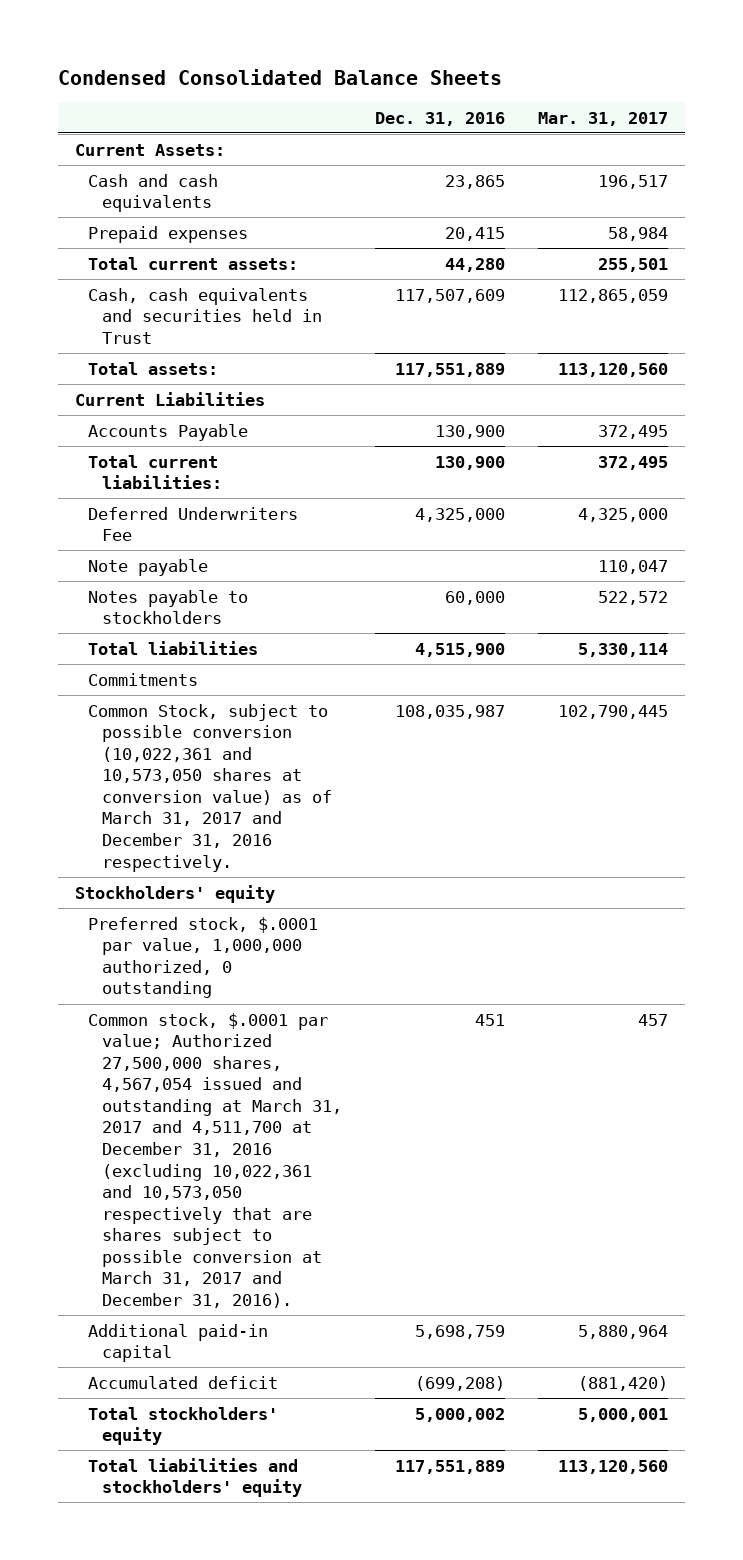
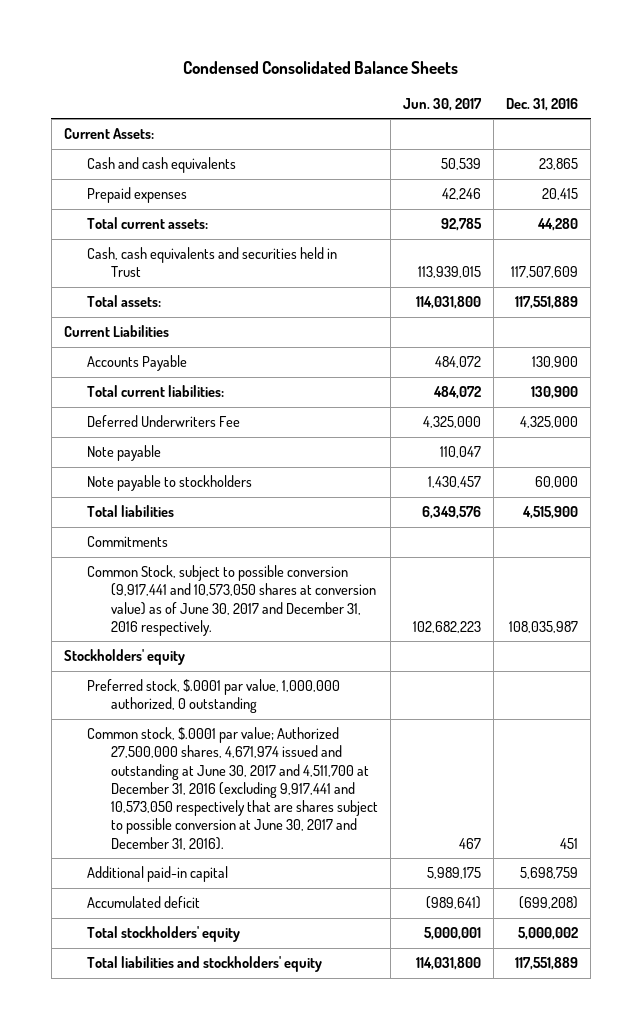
[538,111,669,126] Mar. 31, 2017 -> none
none -> [402,97,482,111] Jun. 30, 2017
[88,589,249,625] Notes payable to stockholders -> [87,475,253,492] Note payable to stockholders
[88,703,332,872] Common Stock, subject to possible conversion (10,022,361 and 10,573,050 shares at conversion value) as of March 31, 2017 and December 31, 2016 respectively. -> [87,565,376,636] Common Stock, subject to possible conversion (9,917,441 and 10,573,050 shares at conversion value) as of June 30, 2017 and December 31, 2016 respectively.
[88,1012,342,1308] Common stock, $.0001 par value; Authorized 27,500,000 shares, 4,567,054 issued and outstanding at March 31, 2017 and 4,511,700 at December 31, 2016 (excluding 10,022,361 and 10,573,050 respectively that are shares subject to possible conversion at March 31, 2017 and December 31, 2016). -> [87,727,378,850] Common stock, $.0001 par value; Authorized 27,500,000 shares, 4,671,974 issued and outstanding at June 30, 2017 and 4,511,700 at December 31, 2016 (excluding 9,917,441 and 10,573,050 respectively that are shares subject to possible conversion at June 30, 2017 and December 31, 2016).

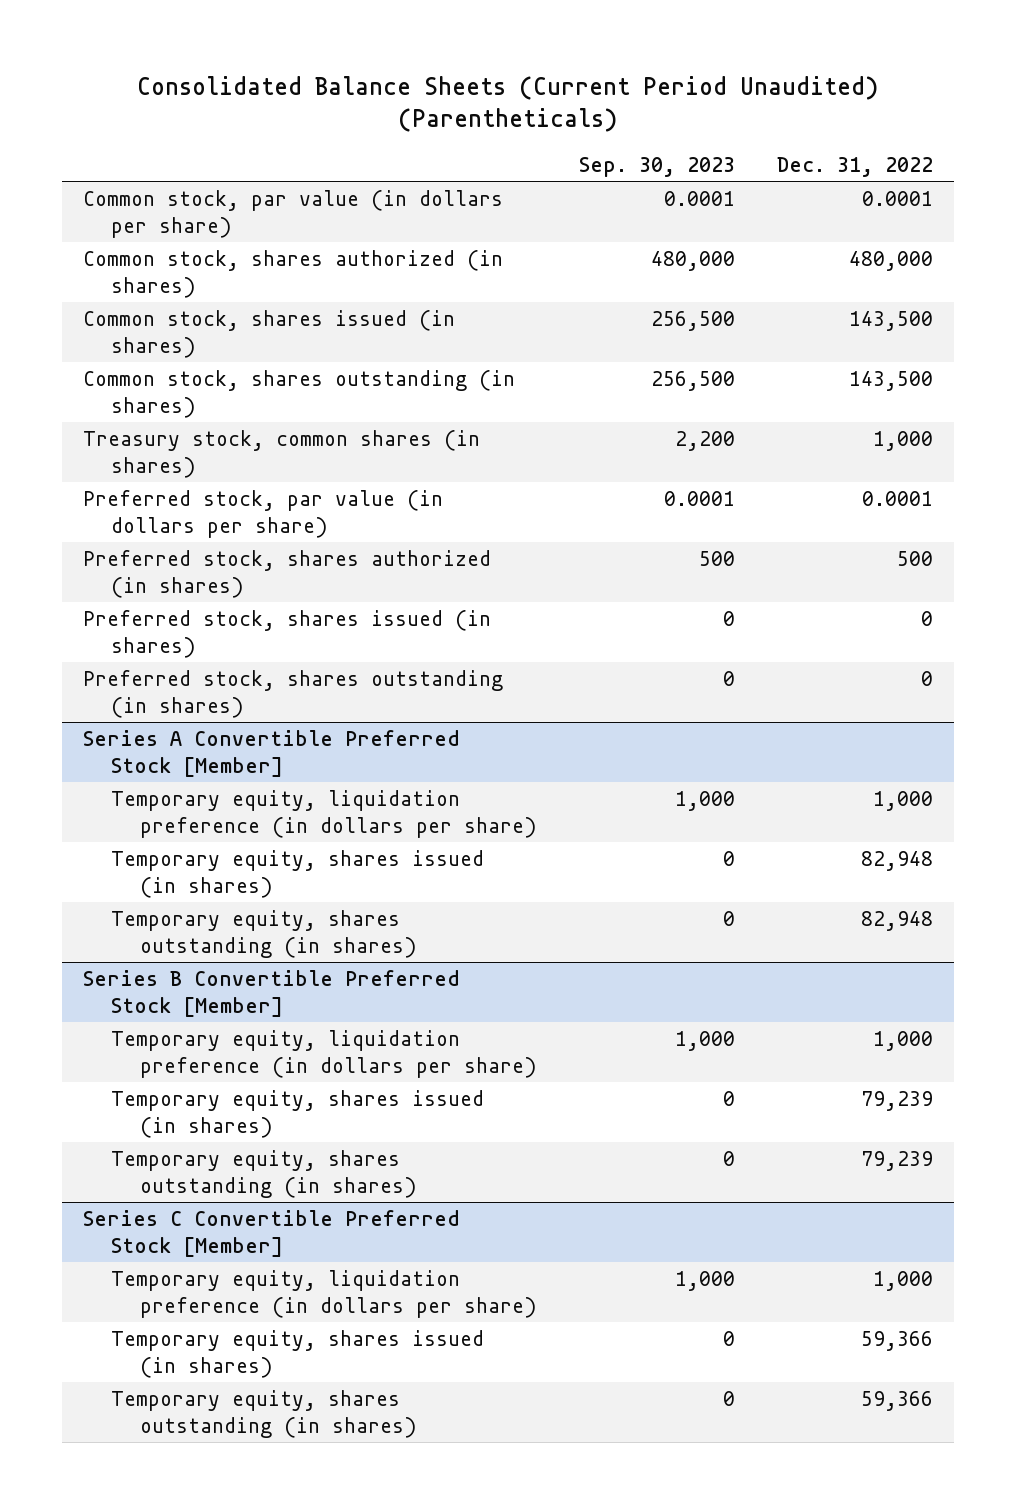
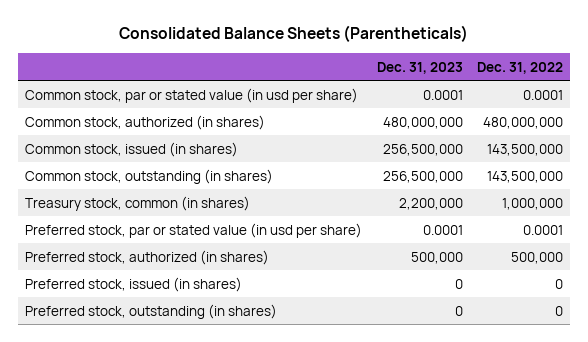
[137,75,879,133] Consolidated Balance Sheets (Current Period Unaudited) (Parentheticals) -> [119,25,469,43] Consolidated Balance Sheets (Parentheticals)
[579,157,736,178] Sep. 30, 2023 -> none
none -> [376,61,463,74] Dec. 31, 2023
[83,729,461,777] Series A Convertible Preferred Stock [Member] -> none
[111,789,537,838] Temporary equity, liquidation preference (in dollars per share) -> none
[111,849,485,898] Temporary equity, shares issued (in shares) -> none
[111,909,417,958] Temporary equity, shares outstanding (in shares) -> none
[83,969,461,1017] Series B Convertible Preferred Stock [Member] -> none
[111,1029,537,1078] Temporary equity, liquidation preference (in dollars per share) -> none
[111,1089,485,1138] Temporary equity, shares issued (in shares) -> none
[111,1149,417,1198] Temporary equity, shares outstanding (in shares) -> none
[83,1209,461,1257] Series C Convertible Preferred Stock [Member] -> none
[111,1269,537,1318] Temporary equity, liquidation preference (in dollars per share) -> none
[111,1329,485,1378] Temporary equity, shares issued (in shares) -> none
[111,1389,417,1438] Temporary equity, shares outstanding (in shares) -> none
[83,189,504,238] Common stock, par value (in dollars per share) -> [25,87,359,103] Common stock, par or stated value (in usd per share)
[83,249,504,298] Common stock, shares authorized (in shares) -> [25,114,266,130] Common stock, authorized (in shares)
[849,250,934,271] 480,000 -> [482,116,563,129] 480,000,000
[83,309,456,358] Common stock, shares issued (in shares) -> [25,141,239,157] Common stock, issued (in shares)
[849,310,934,331] 143,500 -> [486,143,563,156] 143,500,000
[83,369,516,418] Common stock, shares outstanding (in shares) -> [25,168,274,184] Common stock, outstanding (in shares)
[849,370,934,391] 143,500 -> [486,170,563,183] 143,500,000
[83,429,481,478] Treasury stock, common shares (in shares) -> [25,195,251,211] Treasury stock, common (in shares)
[873,430,934,451] 1,000 -> [501,197,563,210] 1,000,000
[83,489,444,538] Preferred stock, par value (in dollars per share) -> [25,222,363,238] Preferred stock, par or stated value (in usd per share)
[83,549,492,598] Preferred stock, shares authorized (in shares) -> [25,249,270,265] Preferred stock, authorized (in shares)
[897,550,934,566] 500 -> [510,251,563,264] 500,000
[83,609,492,658] Preferred stock, shares issued (in shares) -> [25,276,243,292] Preferred stock, issued (in shares)
[83,669,504,718] Preferred stock, shares outstanding (in shares) -> [25,303,278,319] Preferred stock, outstanding (in shares)

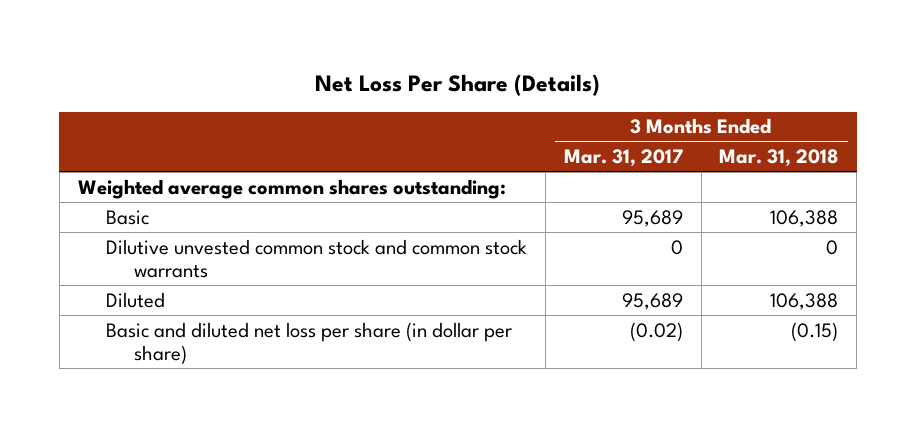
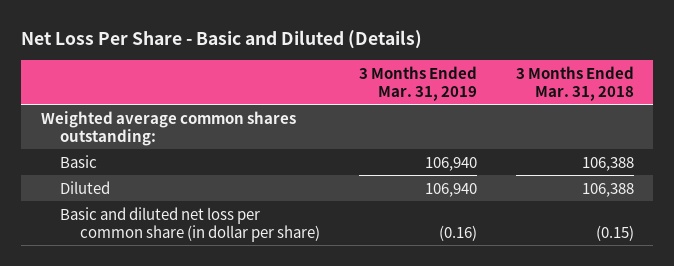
[314,74,600,97] Net Loss Per Share (Details) -> [21,29,423,49] Net Loss Per Share - Basic and Diluted (Details)
[563,148,683,167] Mar. 31, 2017 -> none
none -> [358,65,477,101] 3 Months Ended Mar. 31, 2019
[105,238,527,279] Dilutive unvested common stock and common stock warrants -> none
[105,321,512,366] Basic and diluted net loss per share (in dollar per share) -> [60,206,320,242] Basic and diluted net loss per common share (in dollar per share)

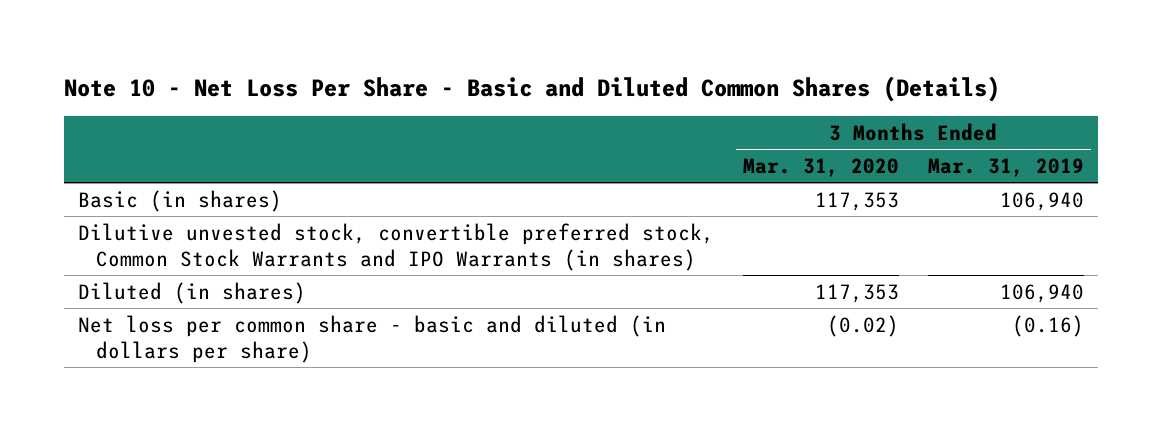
[21,29,423,49] Net Loss Per Share - Basic and Diluted (Details) -> [63,75,1000,102] Note 10 - Net Loss Per Share - Basic and Diluted Common Shares (Details)
[515,65,634,101] 3 Months Ended Mar. 31, 2018 -> none
none -> [742,157,899,177] Mar. 31, 2020
[40,110,296,146] Weighted average common shares outstanding: -> none
[60,154,98,168] Basic -> [78,189,283,212] Basic (in shares)
none -> [78,222,715,271] Dilutive unvested stock, convertible preferred stock, Common Stock Warrants and IPO Warrants (in shares)
[60,180,111,194] Diluted -> [78,281,307,304] Diluted (in shares)
[60,206,320,242] Basic and diluted net loss per common share (in dollar per share) -> [78,314,667,363] Net loss per common share - basic and diluted (in dollars per share)

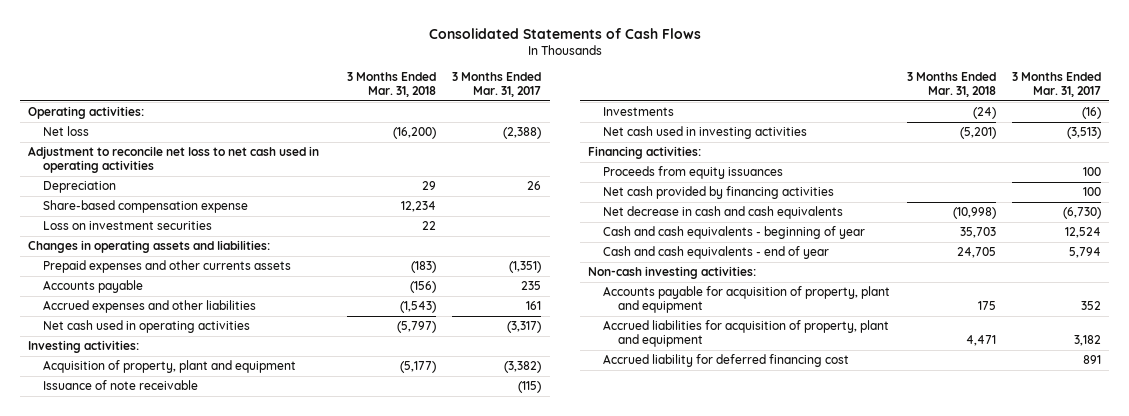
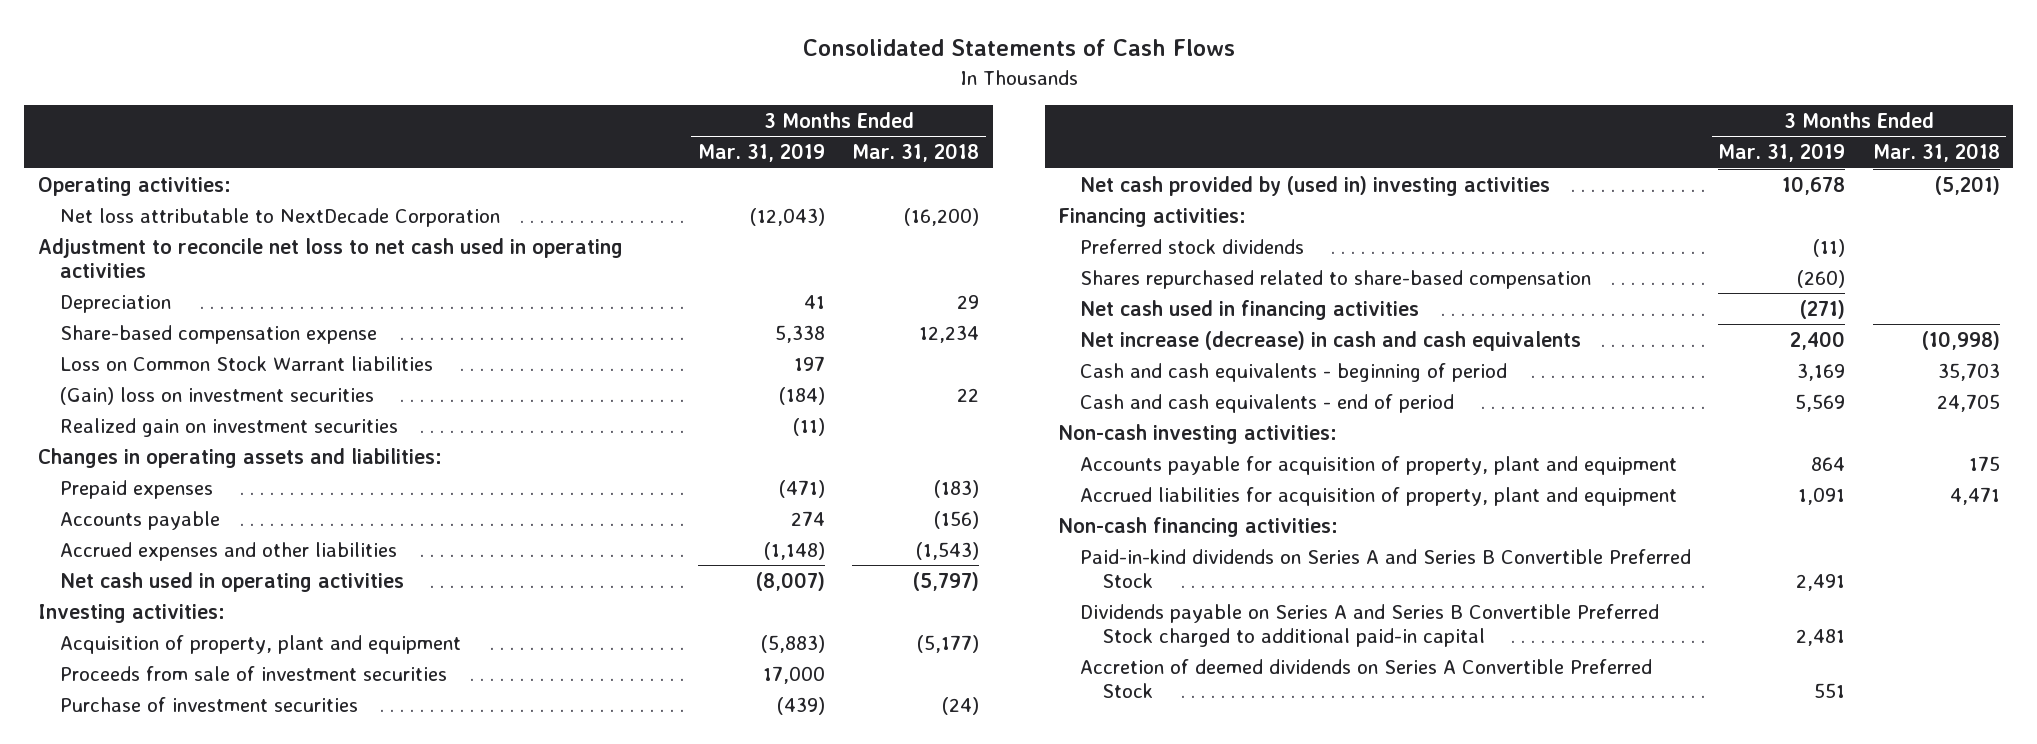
[452,72,542,97] 3 Months Ended Mar. 31, 2017 -> none
none -> [697,143,825,163] Mar. 31, 2019
[43,126,90,137] Net loss -> [59,207,500,227] Net loss attributable to NextDecade Corporation
none -> [59,355,433,371] Loss on Common Stock Warrant liabilities
[43,221,213,231] Loss on investment securities -> [59,386,374,405] (Gain) loss on investment securities
none -> [59,417,398,437] Realized gain on investment securities
[43,260,292,274] Prepaid expenses and other currents assets -> [59,479,213,499] Prepaid expenses
[43,380,199,391] Issuance of note receivable -> none
none -> [59,665,447,681] Proceeds from sale of investment securities
[602,107,674,117] Investments -> [59,696,358,712] Purchase of investment securities
[602,126,807,140] Net cash used in investing activities -> [1080,175,1551,196] Net cash provided by (used in) investing activities
[602,166,783,180] Proceeds from equity issuances -> none
none -> [1080,238,1305,254] Preferred stock dividends
none -> [1080,269,1592,289] Shares repurchased related to share-based compensation
[602,186,834,200] Net cash provided by financing activities -> [1080,299,1420,320] Net cash used in financing activities
[602,206,843,220] Net decrease in cash and cash equivalents -> [1080,330,1582,351] Net increase (decrease) in cash and cash equivalents
[602,226,865,240] Cash and cash equivalents - beginning of year -> [1080,362,1508,382] Cash and cash equivalents - beginning of period
[602,246,829,260] Cash and cash equivalents - end of year -> [1080,393,1455,413] Cash and cash equivalents - end of period
[602,354,849,368] Accrued liability for deferred financing cost -> none
none -> [1058,516,1339,537] Non-cash financing activities:
none -> [1080,548,1692,588] Paid-in-kind dividends on Series A and Series B Convertible Preferred Stock
none -> [1080,603,1660,647] Dividends payable on Series A and Series B Convertible Preferred Stock charged to additional paid-in capital
none -> [1080,658,1653,698] Accretion of deemed dividends on Series A Convertible Preferred Stock

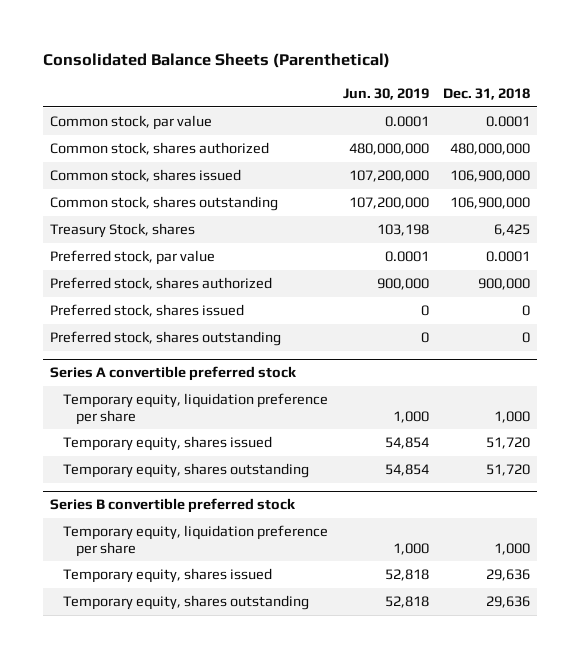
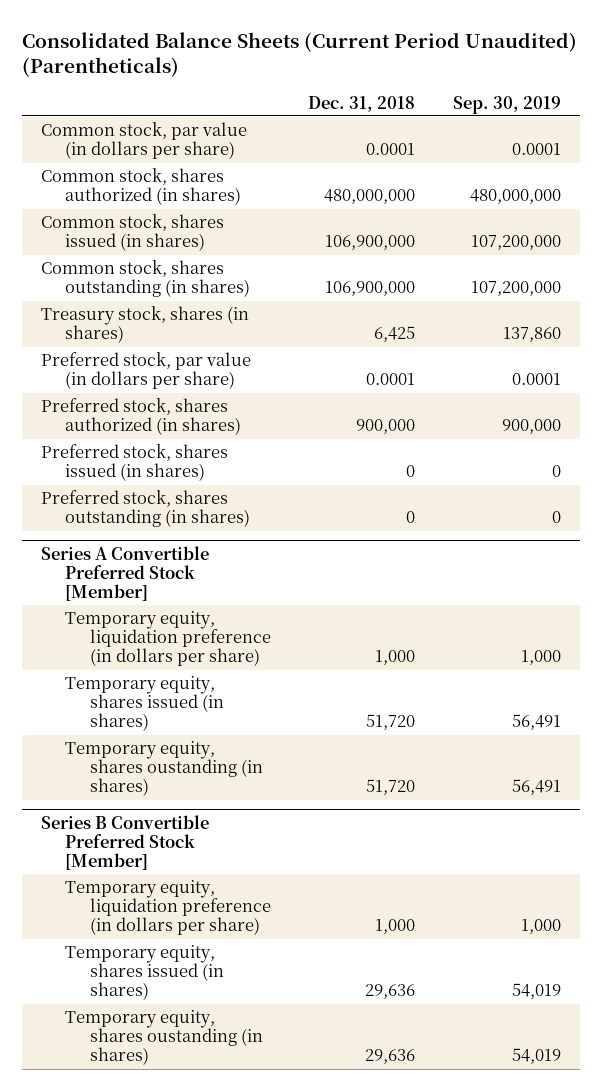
[43,53,391,69] Consolidated Balance Sheets (Parenthetical) -> [22,31,578,77] Consolidated Balance Sheets (Current Period Unaudited) (Parentheticals)
[342,87,429,100] Jun. 30, 2019 -> none
none -> [452,95,561,114] Sep. 30, 2019
[50,115,213,131] Common stock, par value -> [40,122,247,160] Common stock, par value (in dollars per share)
[50,142,270,156] Common stock, shares authorized -> [40,168,242,206] Common stock, shares authorized (in shares)
[50,169,242,183] Common stock, shares issued -> [40,214,224,252] Common stock, shares issued (in shares)
[50,196,279,212] Common stock, shares outstanding -> [40,260,251,298] Common stock, shares outstanding (in shares)
[50,223,196,239] Treasury Stock, shares -> [40,306,249,344] Treasury stock, shares (in shares)
[50,250,216,266] Preferred stock, par value -> [40,352,251,390] Preferred stock, par value (in dollars per share)
[50,277,273,291] Preferred stock, shares authorized -> [40,398,242,436] Preferred stock, shares authorized (in shares)
[50,304,245,318] Preferred stock, shares issued -> [40,444,228,482] Preferred stock, shares issued (in shares)
[50,331,282,347] Preferred stock, shares outstanding -> [40,490,251,528] Preferred stock, shares outstanding (in shares)
[50,366,298,382] Series A convertible preferred stock -> [40,545,209,601] Series A Convertible Preferred Stock [Member]
[63,393,329,425] Temporary equity, liquidation preference per share -> [65,611,271,667] Temporary equity, liquidation preference (in dollars per share)
[63,436,273,452] Temporary equity, shares issued -> [65,676,224,732] Temporary equity, shares issued (in shares)
[63,463,310,479] Temporary equity, shares outstanding -> [65,741,263,797] Temporary equity, shares oustanding (in shares)
[50,498,297,514] Series B convertible preferred stock -> [40,814,209,870] Series B Convertible Preferred Stock [Member]
[63,525,329,557] Temporary equity, liquidation preference per share -> [65,880,271,936] Temporary equity, liquidation preference (in dollars per share)
[63,568,273,584] Temporary equity, shares issued -> [65,945,224,1001] Temporary equity, shares issued (in shares)
[63,595,310,611] Temporary equity, shares outstanding -> [65,1010,263,1066] Temporary equity, shares oustanding (in shares)

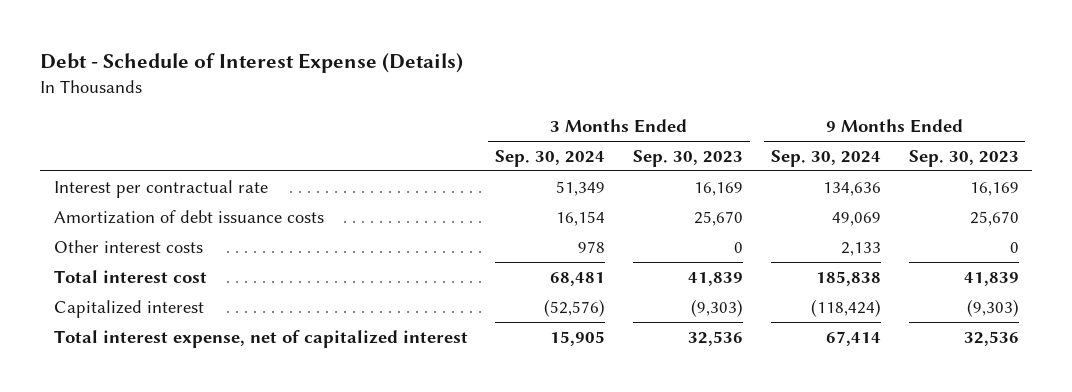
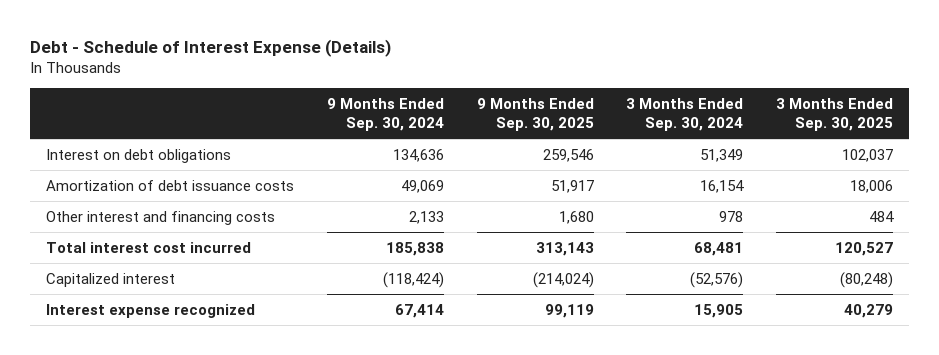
[633,149,744,167] Sep. 30, 2023 -> none
[908,149,1019,167] Sep. 30, 2023 -> none
none -> [476,97,594,132] 9 Months Ended Sep. 30, 2025
none -> [775,97,893,132] 3 Months Ended Sep. 30, 2025
[53,179,268,198] Interest per contractual rate -> [46,148,232,163] Interest on debt obligations
[53,239,203,253] Other interest costs -> [46,210,276,225] Other interest and financing costs
[53,269,207,283] Total interest cost -> [46,241,252,253] Total interest cost incurred
[53,329,468,348] Total interest expense, net of capitalized interest -> [46,303,256,318] Interest expense recognized

